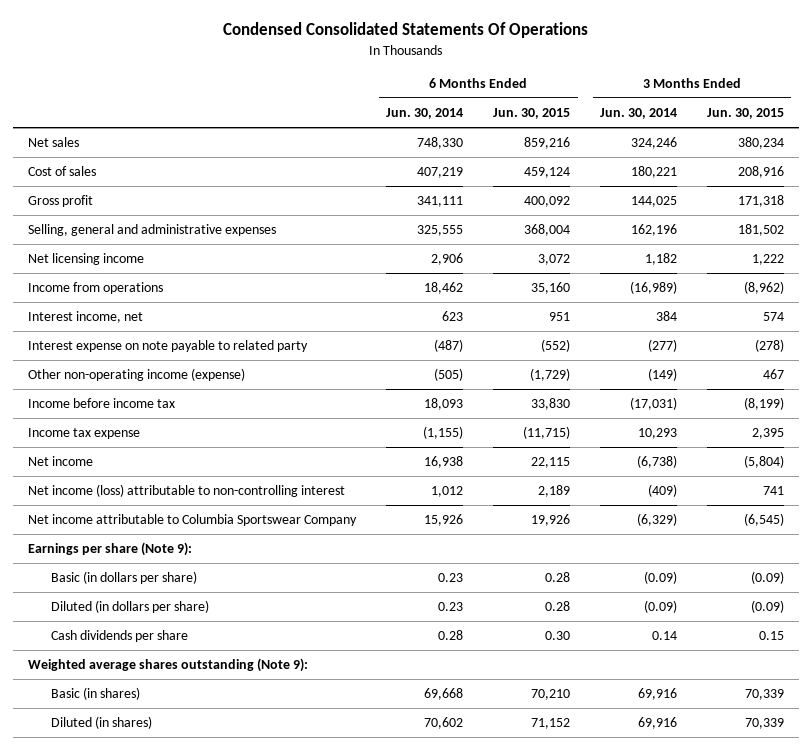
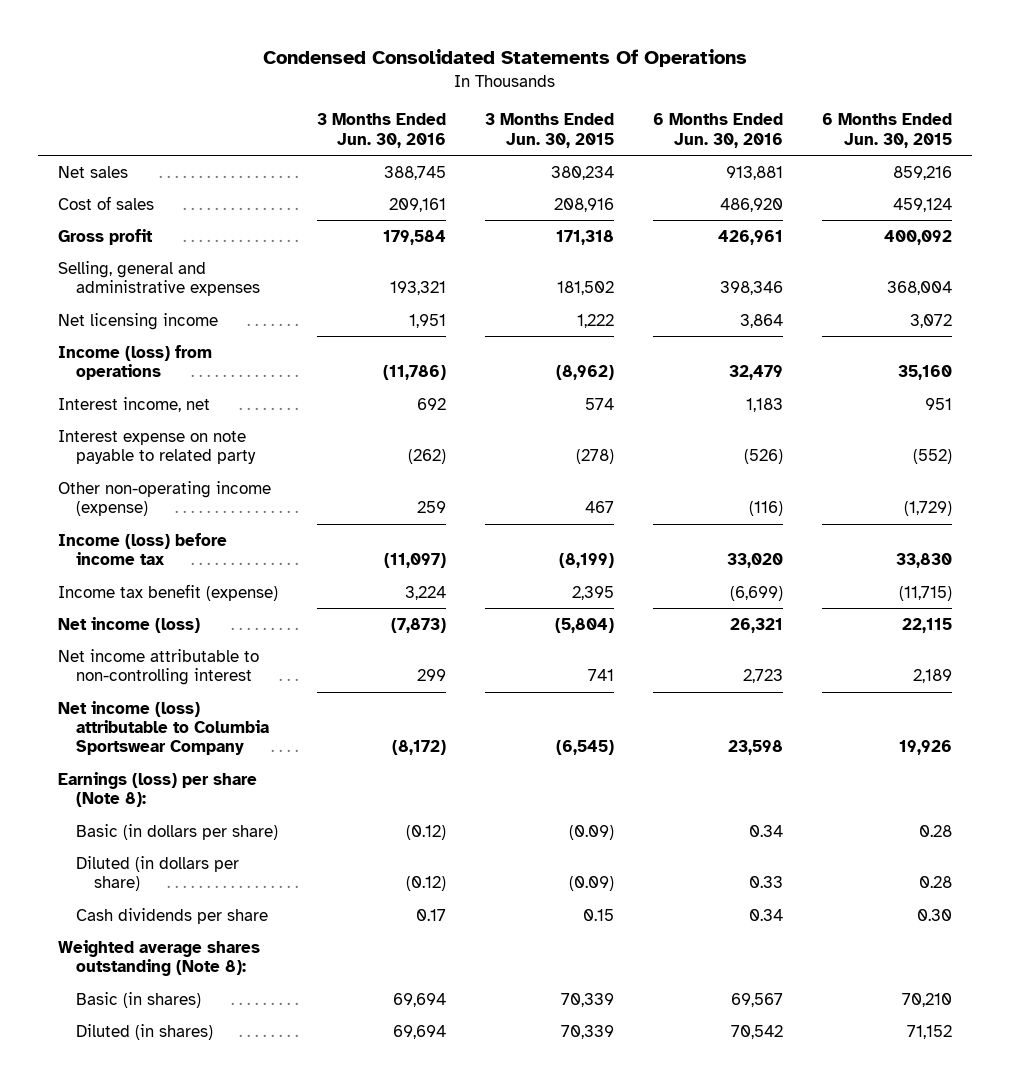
[386,108,464,120] Jun. 30, 2014 -> none
[600,108,678,120] Jun. 30, 2014 -> none
none -> [317,113,447,148] 3 Months Ended Jun. 30, 2016
none -> [653,113,784,148] 6 Months Ended Jun. 30, 2016
[28,282,164,295] Income from operations -> [57,344,212,381] Income (loss) from operations
[28,398,176,409] Income before income tax -> [57,532,227,566] Income (loss) before income tax
[28,428,141,440] Income tax expense -> [57,583,278,601] Income tax benefit (expense)
[28,456,94,467] Net income -> [57,616,200,633] Net income (loss)
[28,484,346,498] Net income (loss) attributable to non-controlling interest -> [57,648,259,686] Net income attributable to non-controlling interest
[28,514,358,527] Net income attributable to Columbia Sportswear Company -> [57,700,270,756] Net income (loss) attributable to Columbia Sportswear Company
[28,542,193,557] Earnings per share (Note 9): -> [57,771,257,808] Earnings (loss) per share (Note 8):
[28,658,309,673] Weighted average shares outstanding (Note 9): -> [57,939,260,977] Weighted average shares outstanding (Note 8):

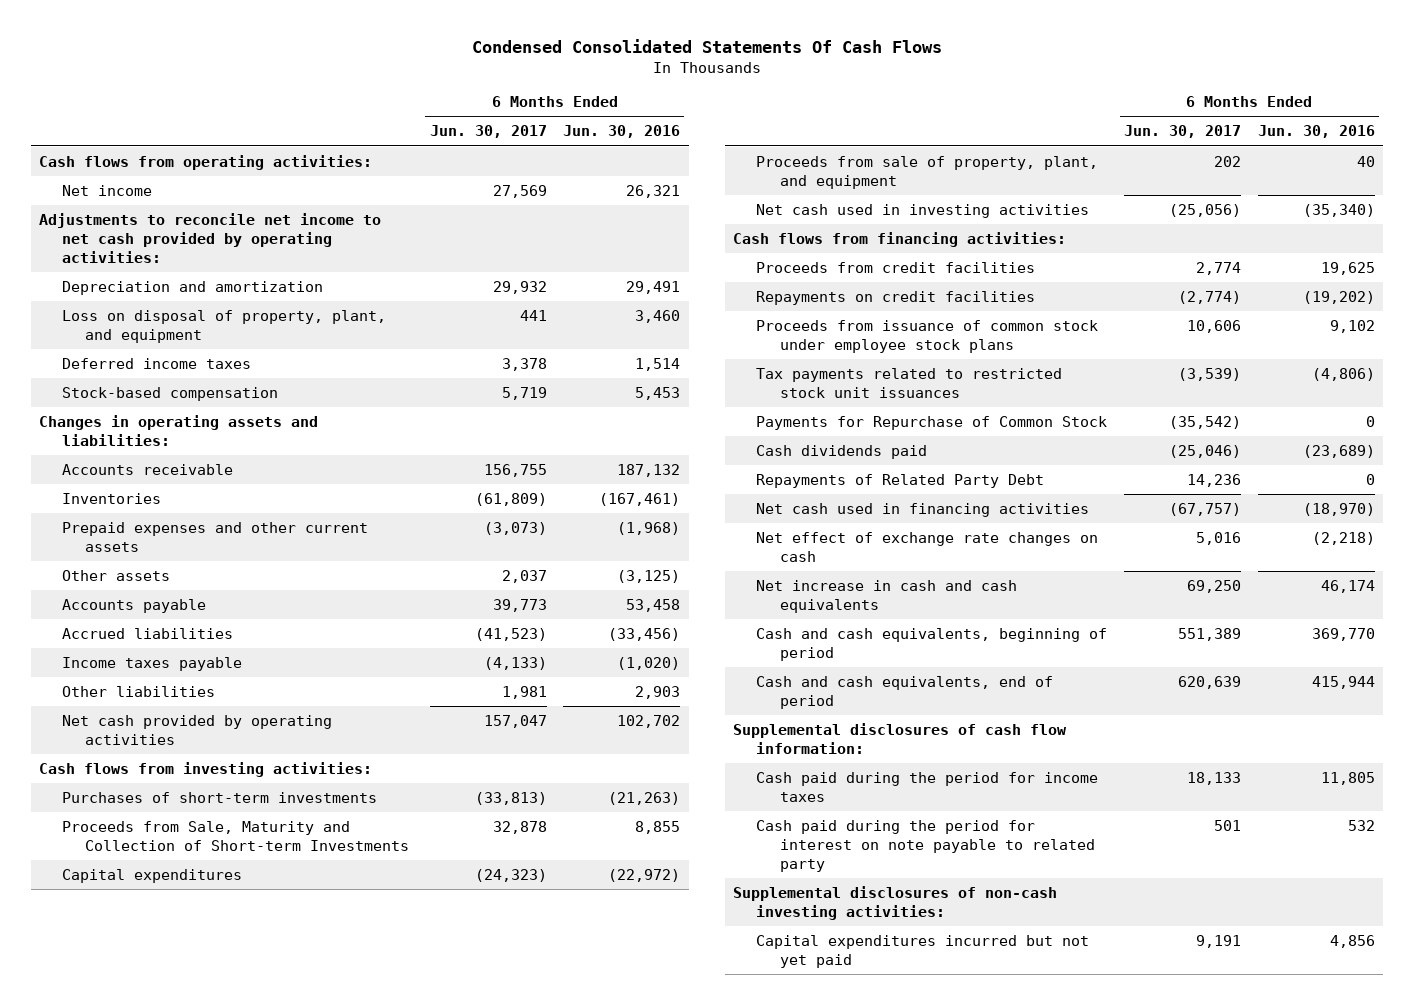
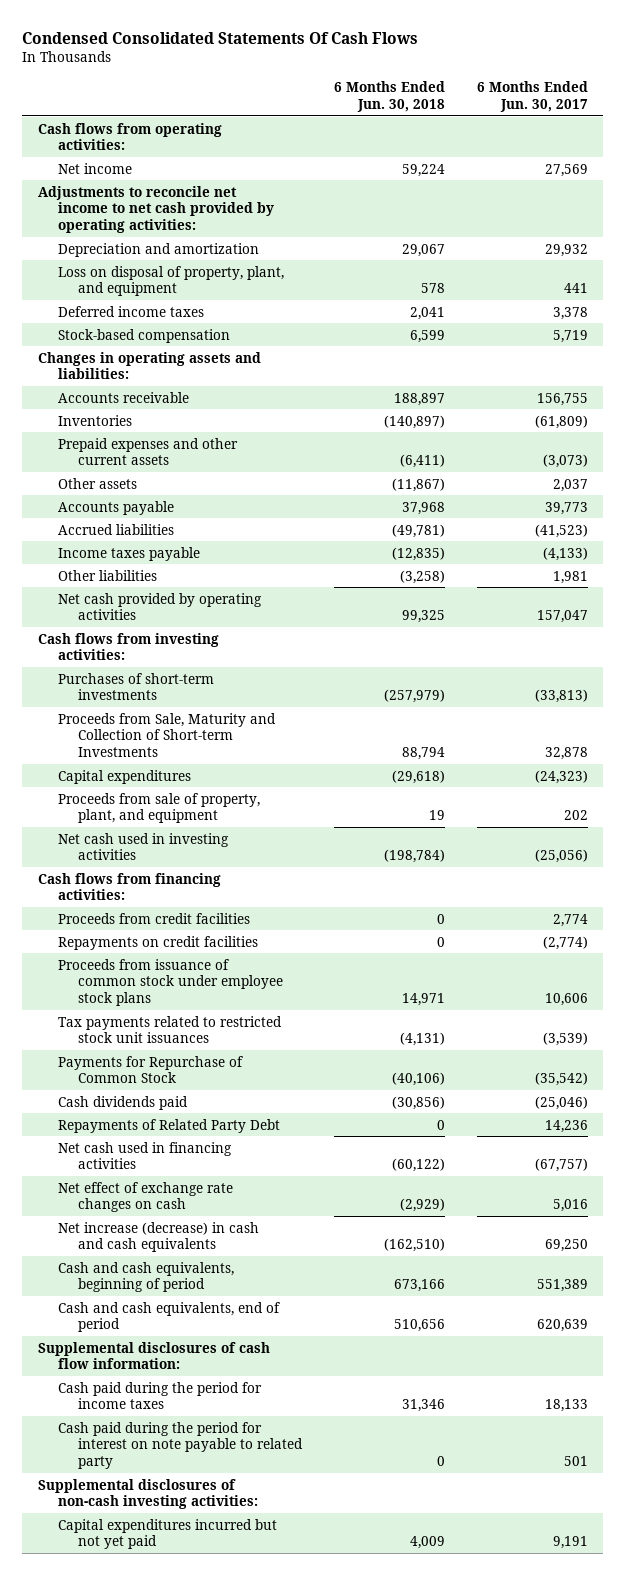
[563,125,681,139] Jun. 30, 2016 -> none
none -> [333,81,445,113] 6 Months Ended Jun. 30, 2018
[756,579,1018,613] Net increase in cash and cash equivalents -> [58,1221,260,1253] Net increase (decrease) in cash and cash equivalents

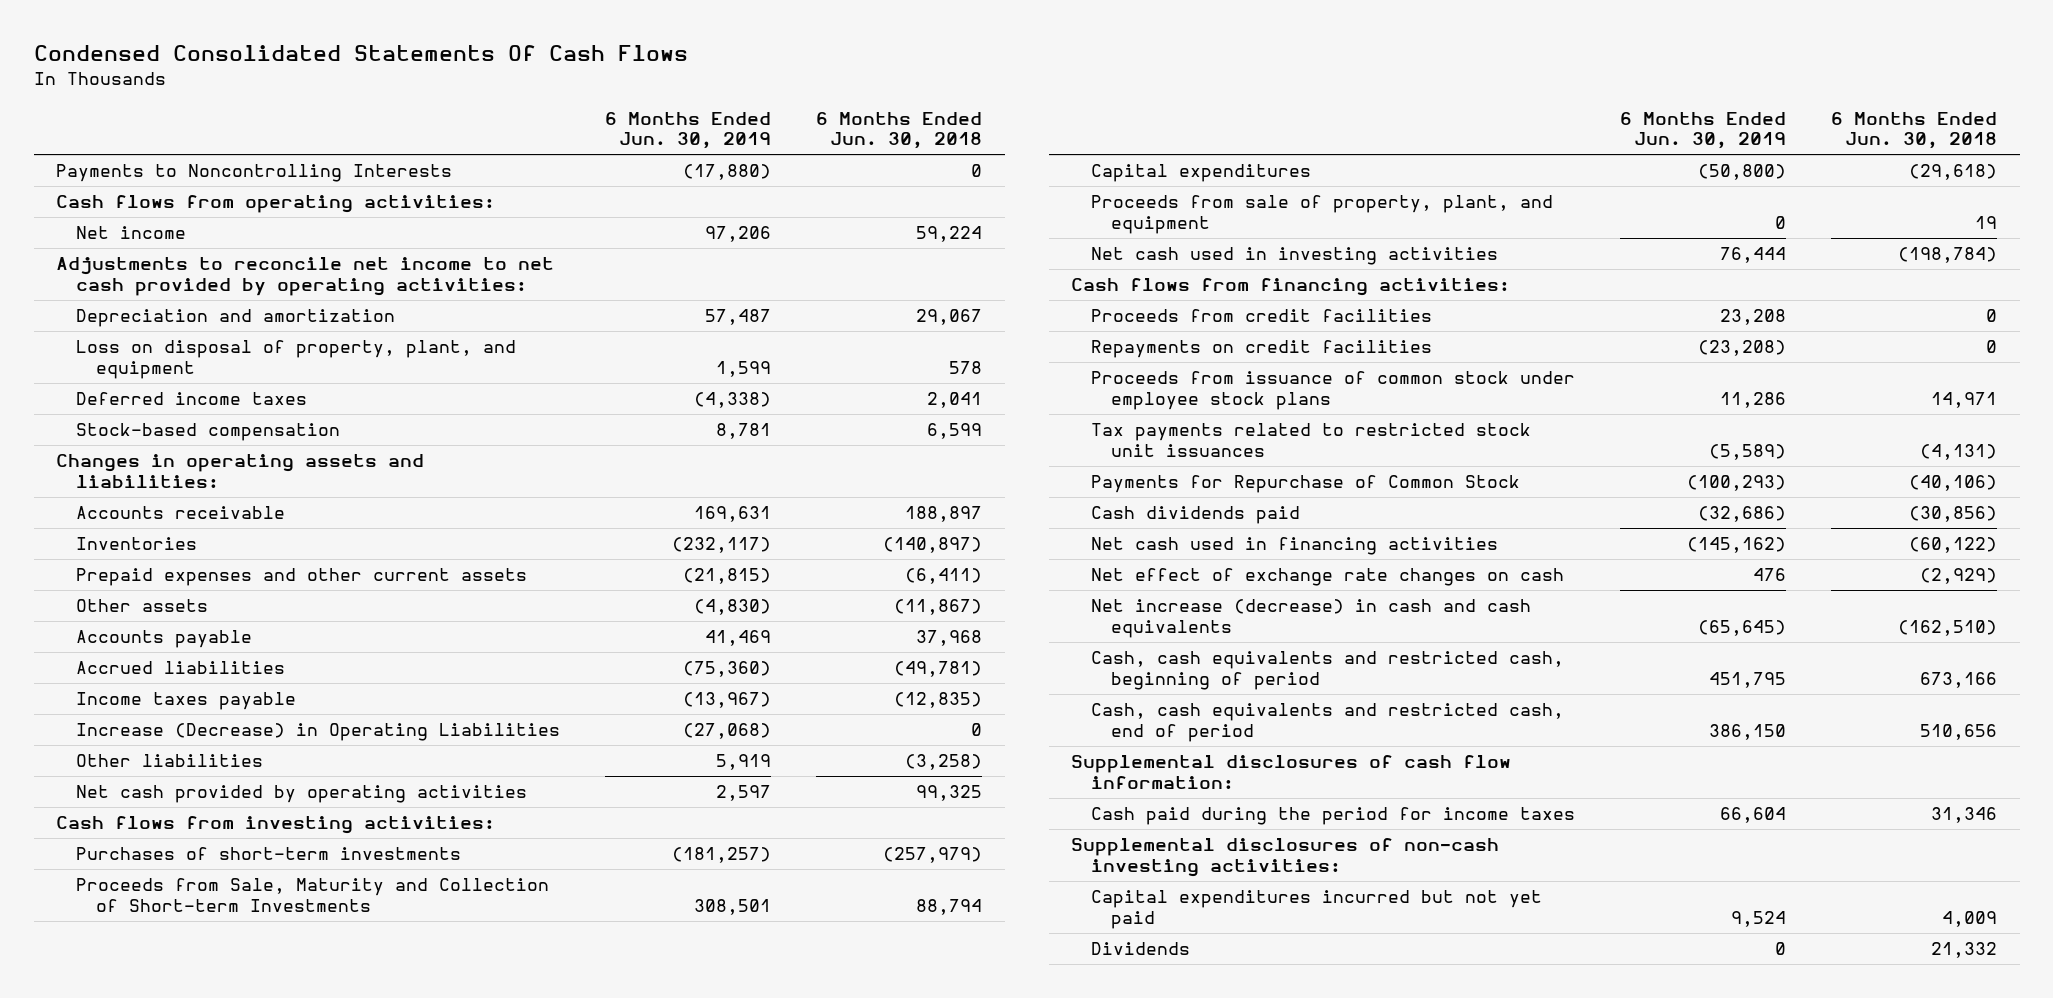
[476,81,588,113] 6 Months Ended Jun. 30, 2017 -> none
none -> [605,111,772,150] 6 Months Ended Jun. 30, 2019
none -> [56,164,453,183] Payments to Noncontrolling Interests
none -> [76,723,561,742] Increase (Decrease) in Operating Liabilities
[58,1118,281,1133] Repayments of Related Party Debt -> none
[58,1261,235,1293] Cash and cash equivalents, beginning of period -> [1091,651,1565,690] Cash, cash equivalents and restricted cash, beginning of period
[58,1301,281,1333] Cash and cash equivalents, end of period -> [1091,703,1565,742] Cash, cash equivalents and restricted cash, end of period
[58,1421,304,1470] Cash paid during the period for interest on note payable to related party -> none
none -> [1091,942,1191,956] Dividends

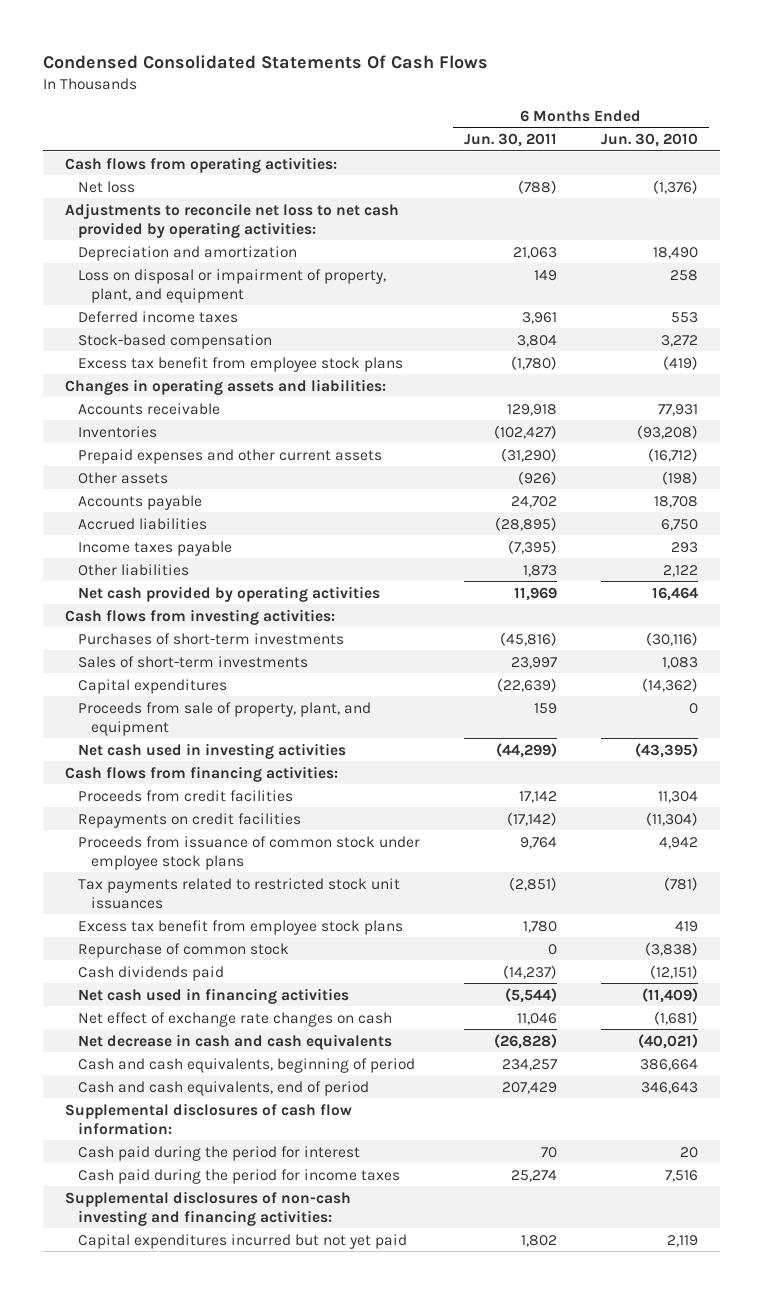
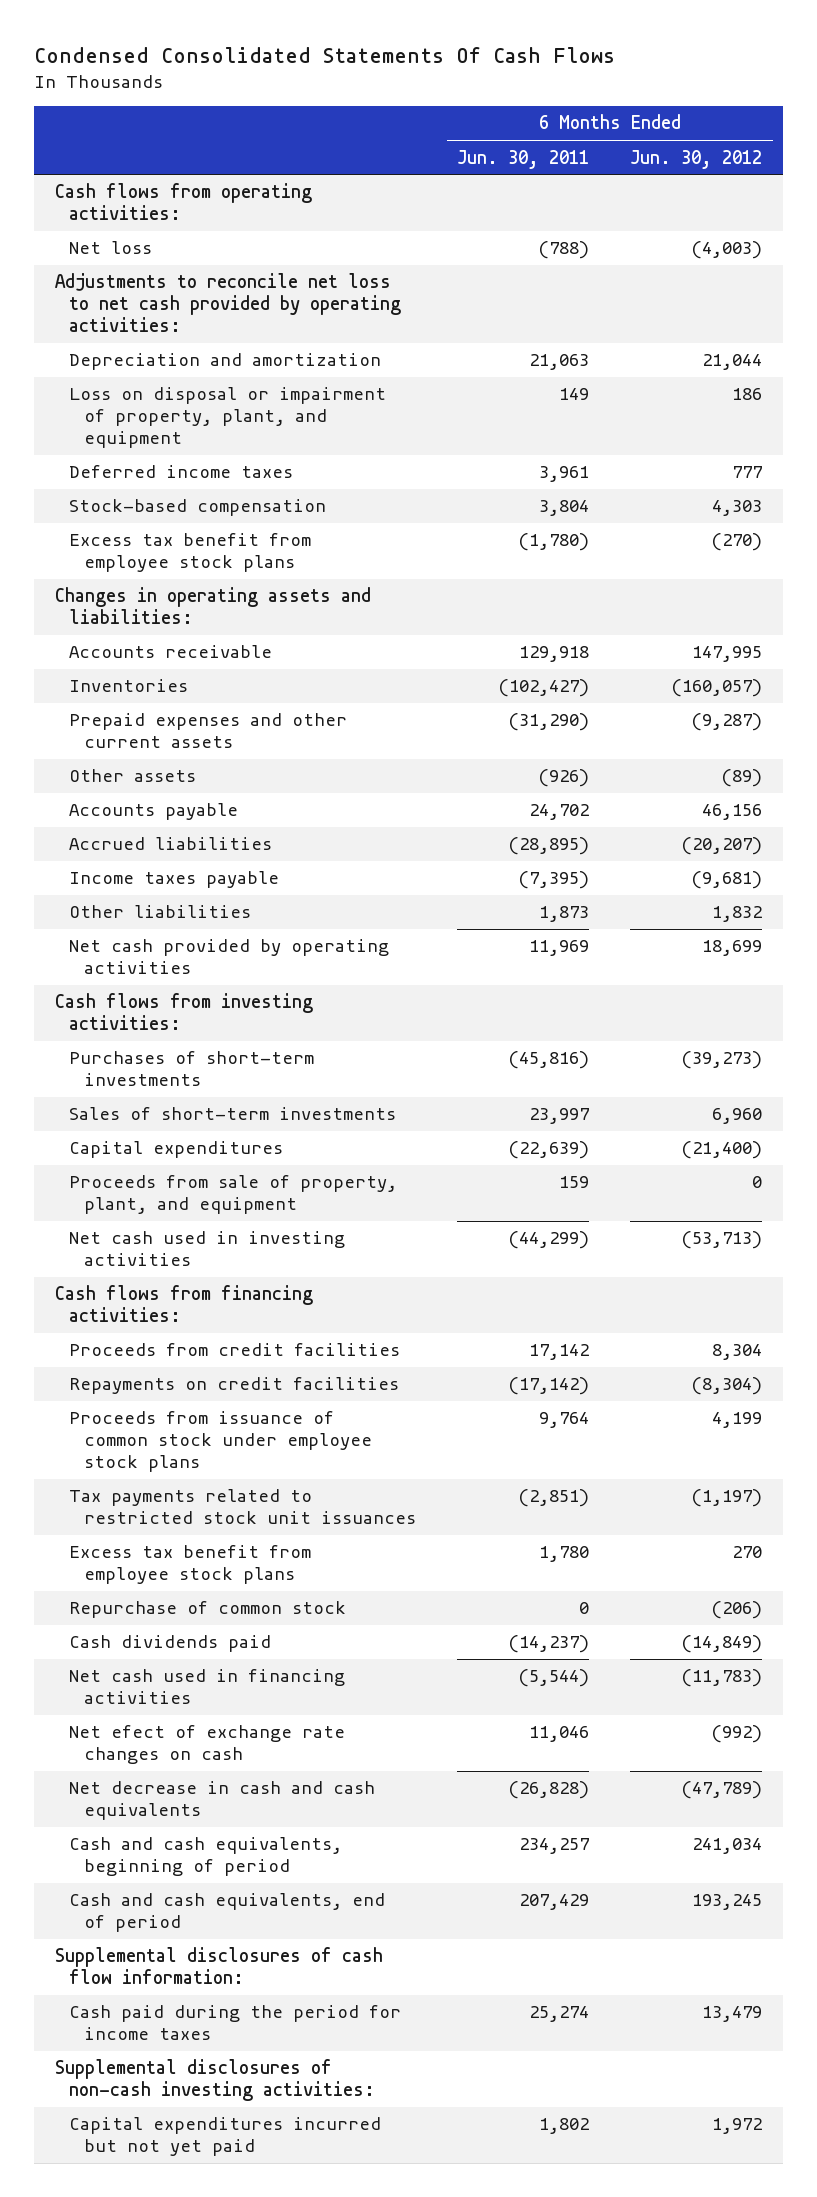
[600,132,698,147] Jun. 30, 2010 -> none
none -> [630,149,763,169] Jun. 30, 2012
[78,1011,393,1027] Net effect of exchange rate changes on cash -> [69,1725,346,1765] Net efect of exchange rate changes on cash
[78,1145,361,1161] Cash paid during the period for interest -> none
[65,1190,352,1226] Supplemental disclosures of non-cash investing and financing activities: -> [54,2059,376,2102] Supplemental disclosures of non-cash investing activities:

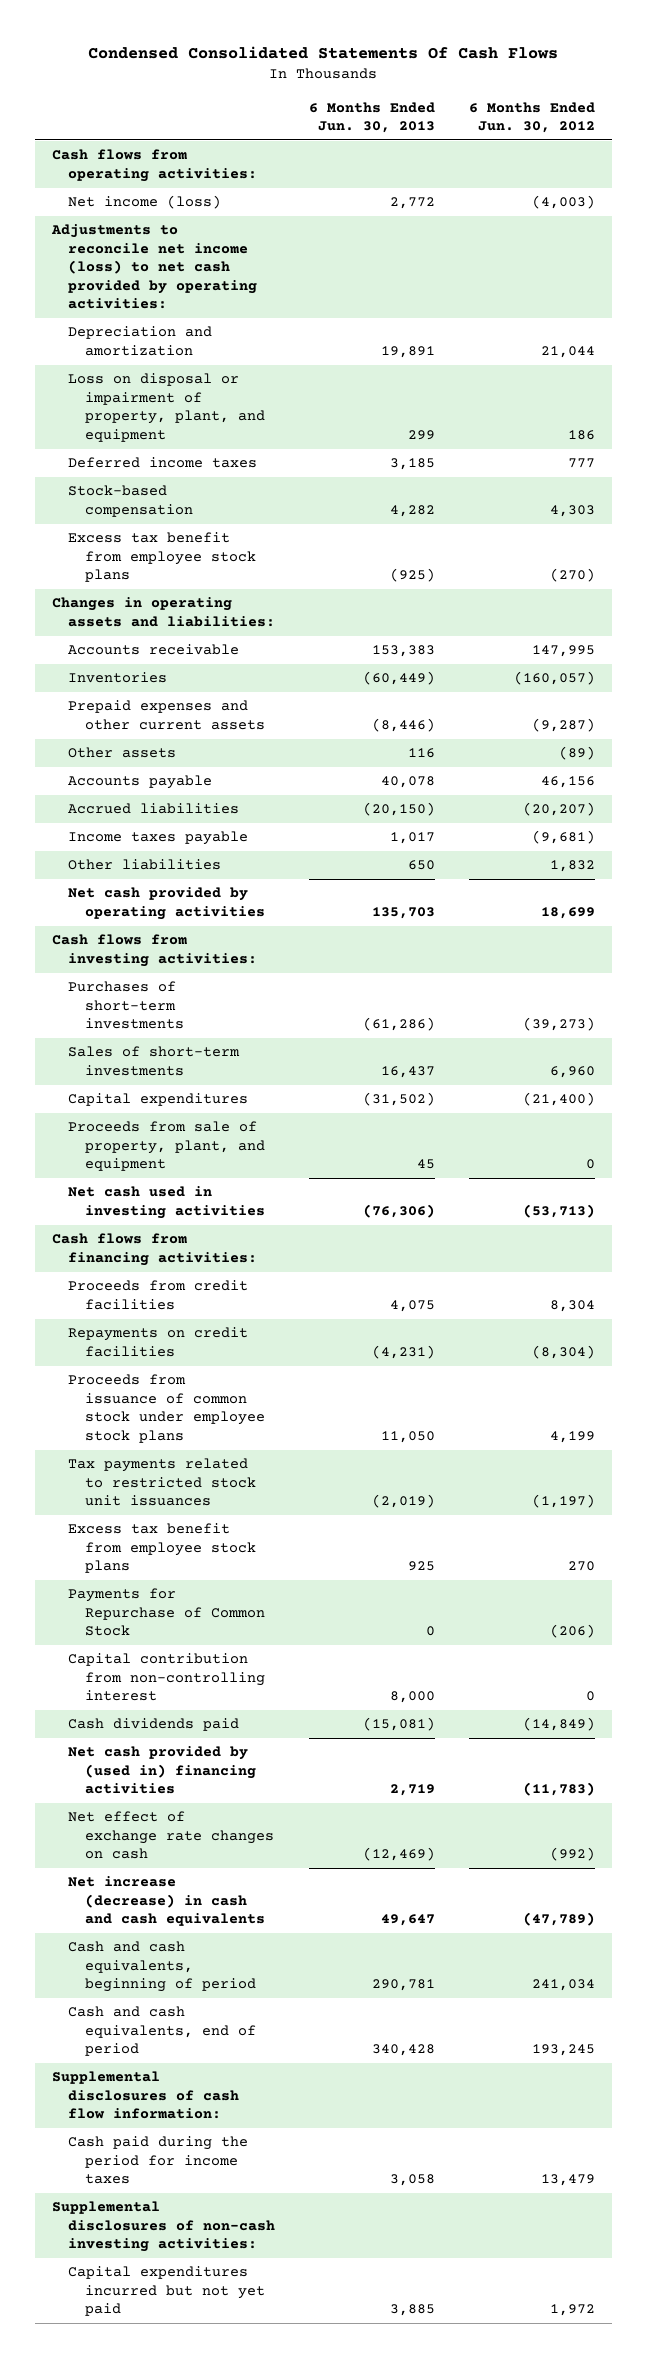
[457,149,590,169] Jun. 30, 2011 -> none
none -> [308,101,435,134] 6 Months Ended Jun. 30, 2013
[69,241,153,255] Net loss -> [68,195,222,210] Net income (loss)
[54,273,402,332] Adjustments to reconcile net loss to net cash provided by operating activities: -> [50,224,258,310] Adjustments to reconcile net income (loss) to net cash provided by operating activities:
[69,1601,347,1619] Repurchase of common stock -> [68,1588,265,1637] Payments for Repurchase of Common Stock
none -> [68,1653,265,1702] Capital contribution from non-controlling interest
[69,1669,346,1705] Net cash used in financing activities -> [68,1746,256,1795] Net cash provided by (used in) financing activities
[69,1725,346,1765] Net efect of exchange rate changes on cash -> [68,1811,274,1860] Net effect of exchange rate changes on cash
[69,1781,376,1821] Net decrease in cash and cash equivalents -> [68,1876,265,1927] Net increase (decrease) in cash and cash equivalents

